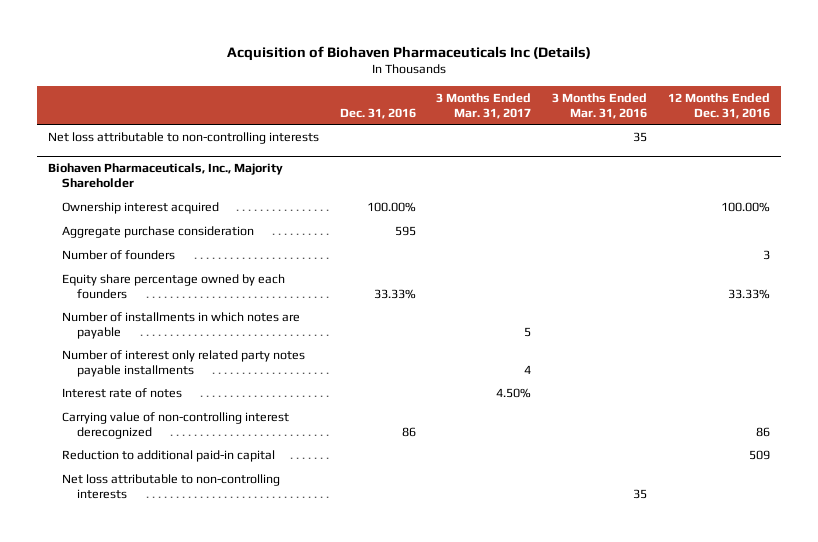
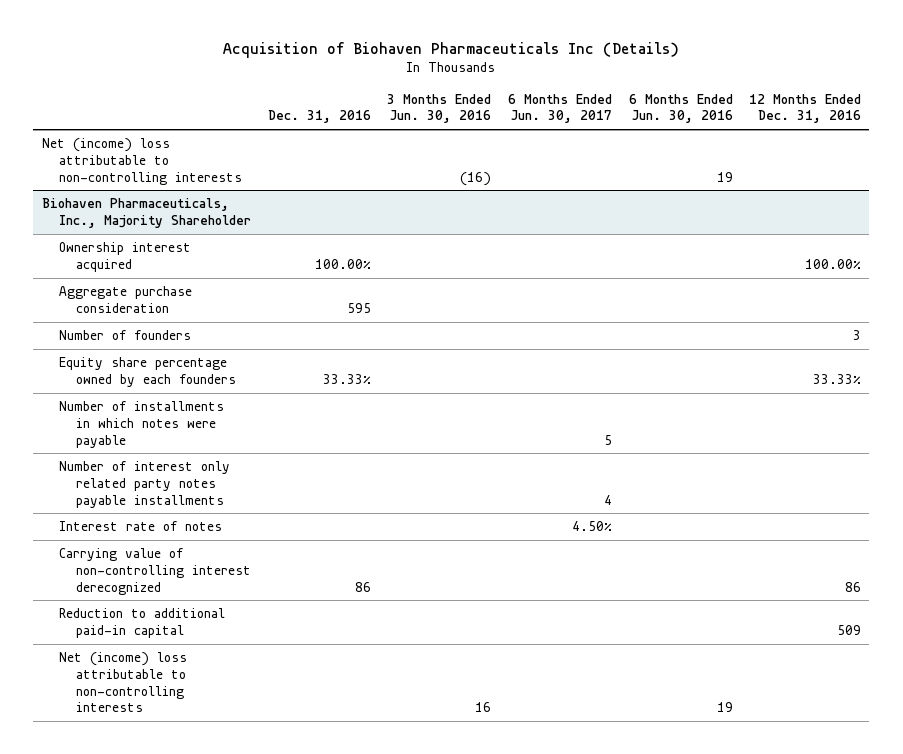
[436,92,532,119] 3 Months Ended Mar. 31, 2017 -> none
[552,92,648,119] 3 Months Ended Mar. 31, 2016 -> none
none -> [387,93,492,124] 3 Months Ended Jun. 30, 2016
none -> [507,93,612,124] 6 Months Ended Jun. 30, 2017
none -> [628,93,733,124] 6 Months Ended Jun. 30, 2016
[47,131,319,144] Net loss attributable to non-controlling interests -> [41,138,242,185] Net (income) loss attributable to non-controlling interests
[62,311,301,339] Number of installments in which notes are payable -> [58,401,224,448] Number of installments in which notes were payable
[62,473,281,499] Net loss attributable to non-controlling interests -> [58,652,187,713] Net (income) loss attributable to non-controlling interests

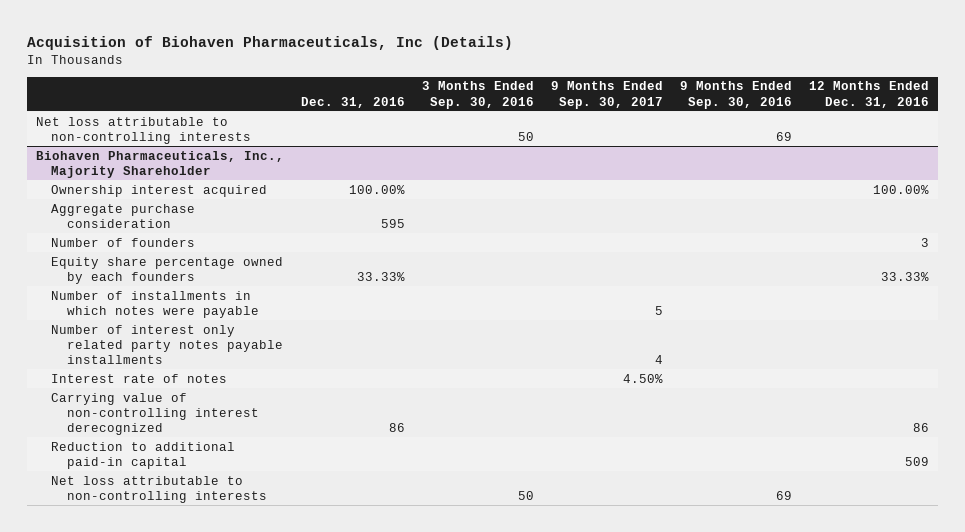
[223,42,680,59] Acquisition of Biohaven Pharmaceuticals Inc (Details) -> [27,36,514,51] Acquisition of Biohaven Pharmaceuticals, Inc (Details)
[387,93,492,124] 3 Months Ended Jun. 30, 2016 -> none
[507,93,612,124] 6 Months Ended Jun. 30, 2017 -> none
[628,93,733,124] 6 Months Ended Jun. 30, 2016 -> none
none -> [422,81,535,109] 3 Months Ended Sep. 30, 2016
none -> [551,81,664,109] 9 Months Ended Sep. 30, 2017
none -> [680,81,793,109] 9 Months Ended Sep. 30, 2016
[41,138,242,185] Net (income) loss attributable to non-controlling interests -> [36,116,252,144] Net loss attributable to non-controlling interests
[58,652,187,713] Net (income) loss attributable to non-controlling interests -> [51,475,267,503] Net loss attributable to non-controlling interests

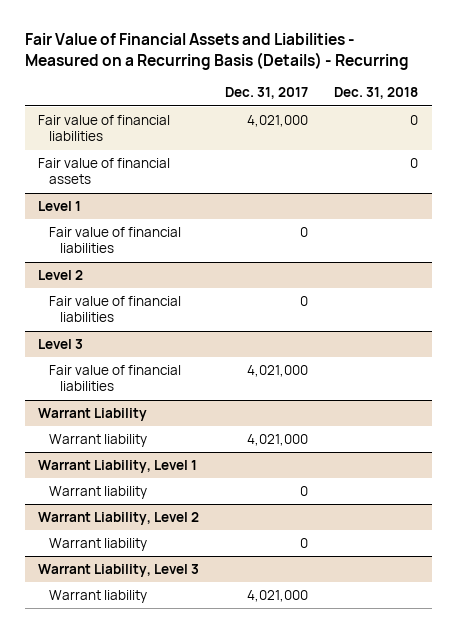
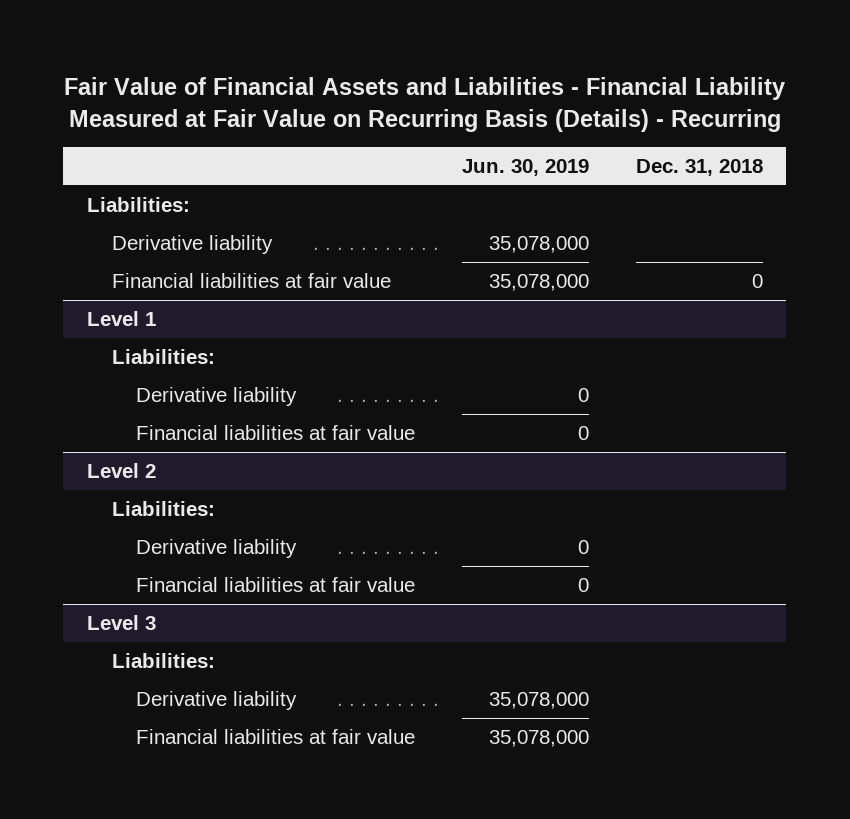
[24,33,409,71] Fair Value of Financial Assets and Liabilities - Measured on a Recurring Basis (Details) - Recurring -> [63,77,785,132] Fair Value of Financial Assets and Liabilities - Financial Liability Measured at Fair Value on Recurring Basis (Details) - Recurring
[225,87,309,100] Dec. 31, 2017 -> none
none -> [462,158,590,176] Jun. 30, 2019
[37,158,170,185] Fair value of financial assets -> none
none -> [86,196,190,212] Liabilities:
none -> [111,234,273,254] Derivative liability
[37,115,170,142] Fair value of financial liabilities -> [111,272,391,288] Financial liabilities at fair value
none -> [111,348,215,364] Liabilities:
none -> [136,386,298,406] Derivative liability
[49,227,182,254] Fair value of financial liabilities -> [136,424,416,440] Financial liabilities at fair value
none -> [111,500,215,516] Liabilities:
none -> [136,538,298,558] Derivative liability
[49,296,182,323] Fair value of financial liabilities -> [136,576,416,592] Financial liabilities at fair value
[37,408,147,422] Warrant Liability -> none
[49,434,148,448] Warrant liability -> none
[37,460,197,474] Warrant Liability, Level 1 -> none
[49,486,148,500] Warrant liability -> none
[37,512,199,526] Warrant Liability, Level 2 -> none
[49,538,148,552] Warrant liability -> none
[37,564,199,578] Warrant Liability, Level 3 -> none
[49,590,148,604] Warrant liability -> none
none -> [111,652,215,668] Liabilities:
none -> [136,690,298,710] Derivative liability
[49,365,182,392] Fair value of financial liabilities -> [136,728,416,744] Financial liabilities at fair value

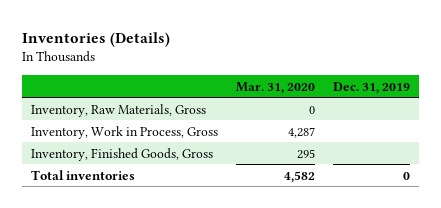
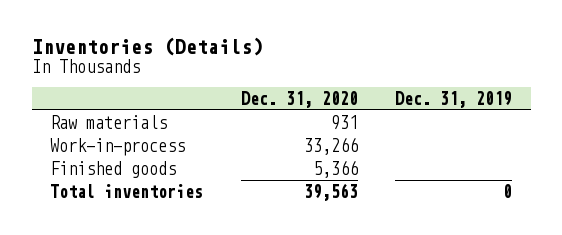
[235,81,315,94] Mar. 31, 2020 -> none
none -> [240,90,358,108] Dec. 31, 2020
[30,103,206,117] Inventory, Raw Materials, Gross -> [50,115,168,130] Raw materials
[30,125,218,139] Inventory, Work in Process, Gross -> [50,138,186,157] Work-in-process
[30,147,213,161] Inventory, Finished Goods, Gross -> [50,161,177,179] Finished goods

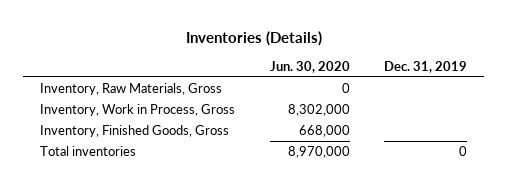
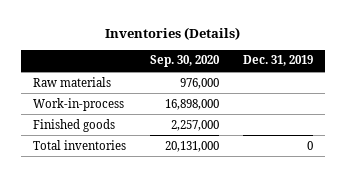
[269,60,350,73] Jun. 30, 2020 -> none
none -> [149,55,220,68] Sep. 30, 2020
[40,83,223,96] Inventory, Raw Materials, Gross -> [32,76,111,87] Raw materials
[40,104,236,117] Inventory, Work in Process, Gross -> [32,97,124,111] Work-in-process
[40,125,230,138] Inventory, Finished Goods, Gross -> [32,118,115,132] Finished goods

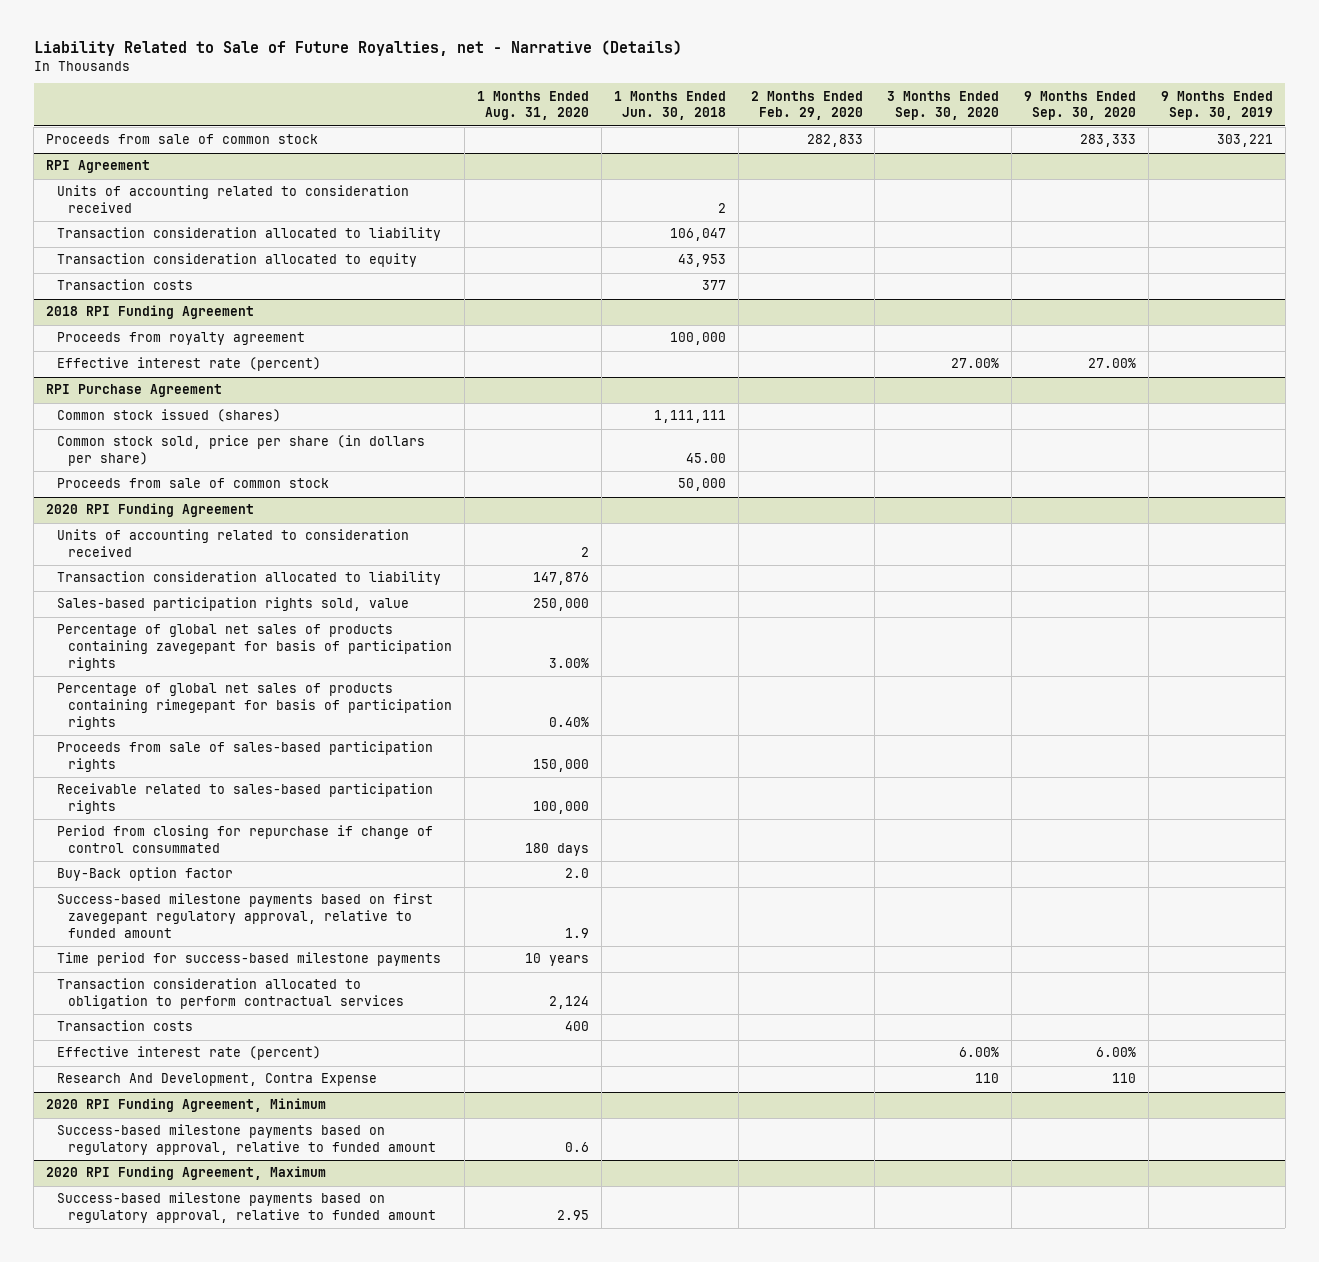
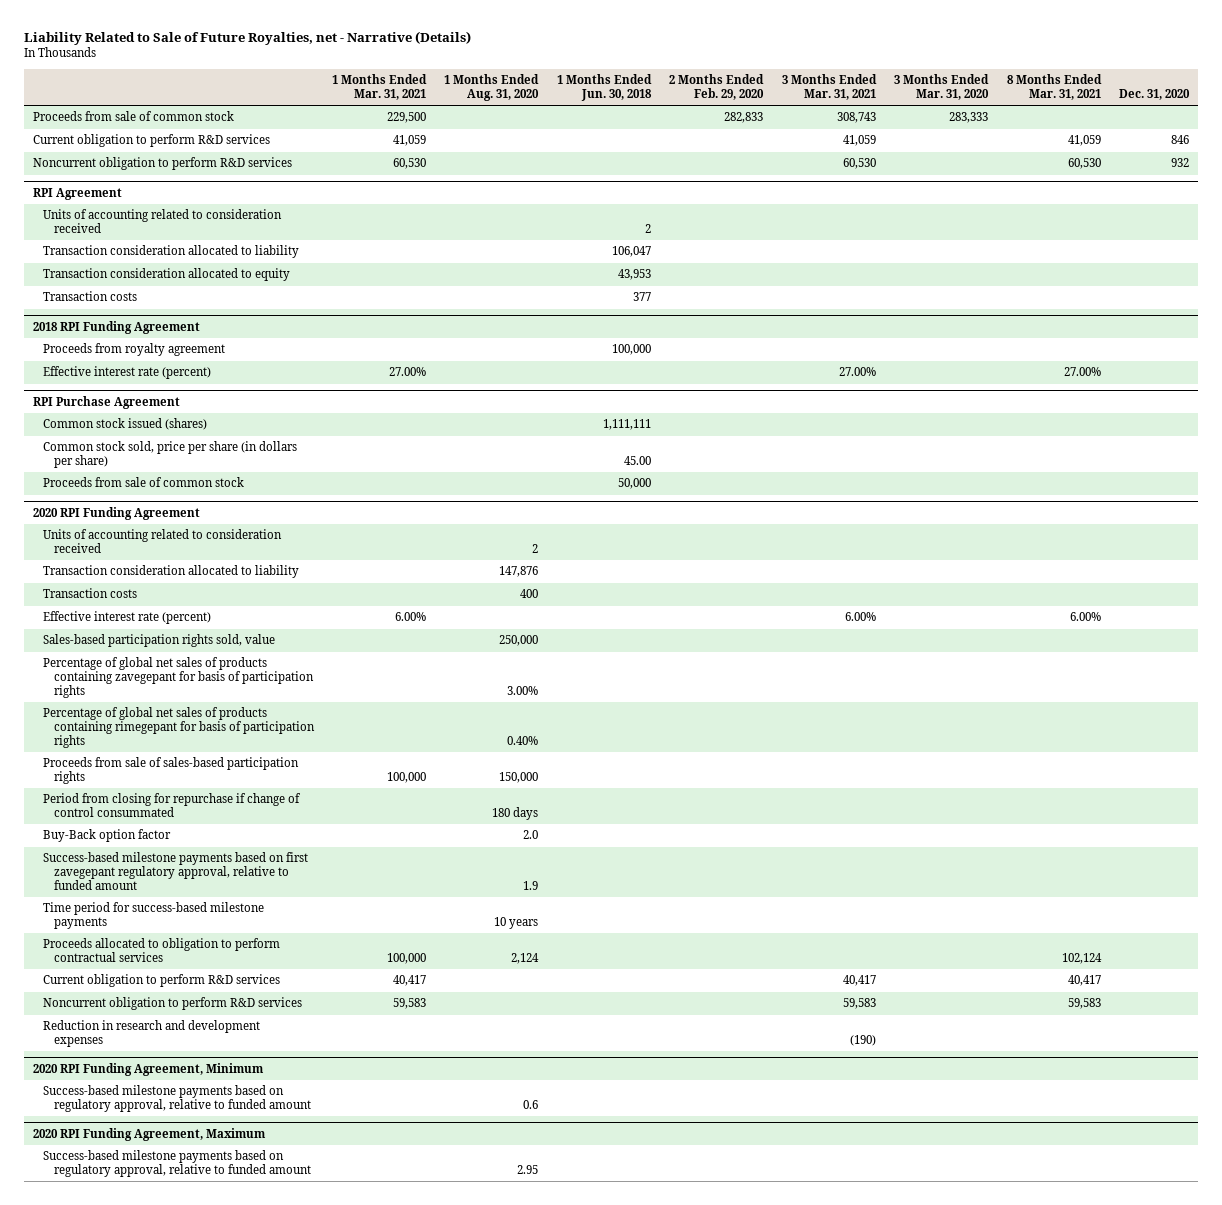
[887,90,1000,121] 3 Months Ended Sep. 30, 2020 -> none
[1024,90,1137,121] 9 Months Ended Sep. 30, 2020 -> none
[1160,90,1273,121] 9 Months Ended Sep. 30, 2019 -> none
none -> [332,74,428,100] 1 Months Ended Mar. 31, 2021
none -> [781,74,877,100] 3 Months Ended Mar. 31, 2021
none -> [894,74,990,100] 3 Months Ended Mar. 31, 2020
none -> [1006,74,1102,100] 8 Months Ended Mar. 31, 2021
none -> [1119,88,1191,100] Dec. 31, 2020
none -> [33,134,271,148] Current obligation to perform R&D services
none -> [33,157,293,171] Noncurrent obligation to perform R&D services
[57,1020,194,1032] Transaction costs -> [43,588,138,599] Transaction costs
[57,1046,322,1061] Effective interest rate (percent) -> [43,611,212,625] Effective interest rate (percent)
[57,783,434,815] Receivable related to sales-based participation rights -> none
[57,978,405,1010] Transaction consideration allocated to obligation to perform contractual services -> [43,938,281,963] Proceeds allocated to obligation to perform contractual services
none -> [43,974,281,988] Current obligation to perform R&D services
none -> [43,997,303,1011] Noncurrent obligation to perform R&D services
[57,1073,378,1087] Research And Development, Contra Expense -> [43,1020,261,1048] Reduction in research and development expenses

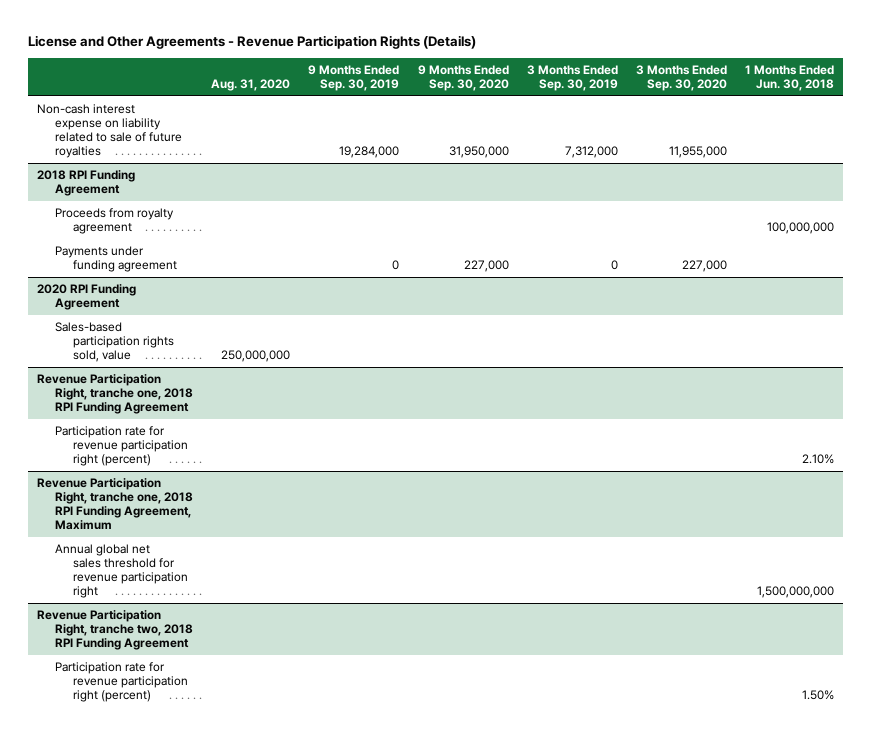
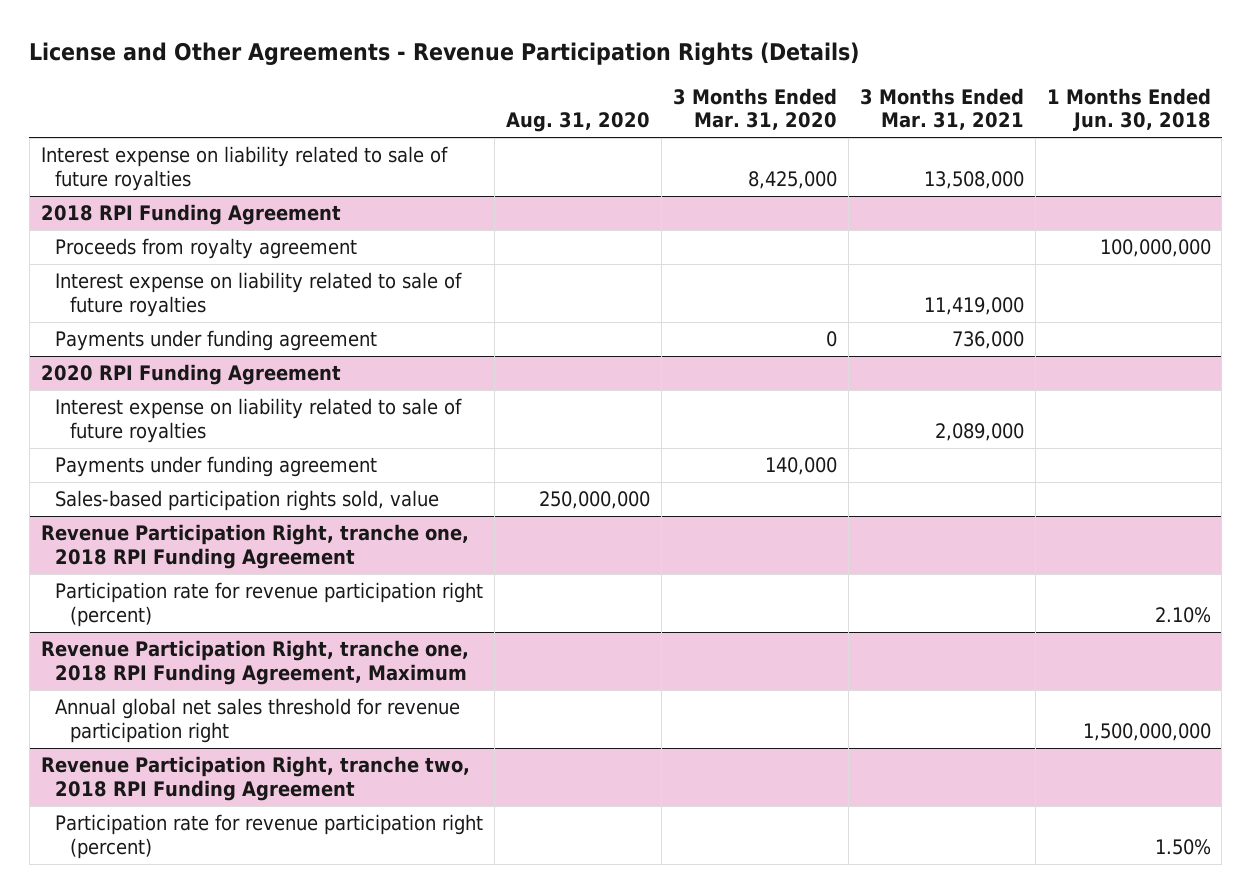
[308,64,400,92] 9 Months Ended Sep. 30, 2019 -> none
[417,64,509,92] 9 Months Ended Sep. 30, 2020 -> none
[526,64,618,92] 3 Months Ended Sep. 30, 2019 -> none
[635,64,727,92] 3 Months Ended Sep. 30, 2020 -> none
none -> [672,87,837,131] 3 Months Ended Mar. 31, 2020
none -> [859,87,1024,131] 3 Months Ended Mar. 31, 2021
[36,103,182,159] Non-cash interest expense on liability related to sale of future royalties -> [40,146,448,191] Interest expense on liability related to sale of future royalties
none -> [55,272,463,317] Interest expense on liability related to sale of future royalties
none -> [55,398,463,443] Interest expense on liability related to sale of future royalties
none -> [55,456,378,478] Payments under funding agreement

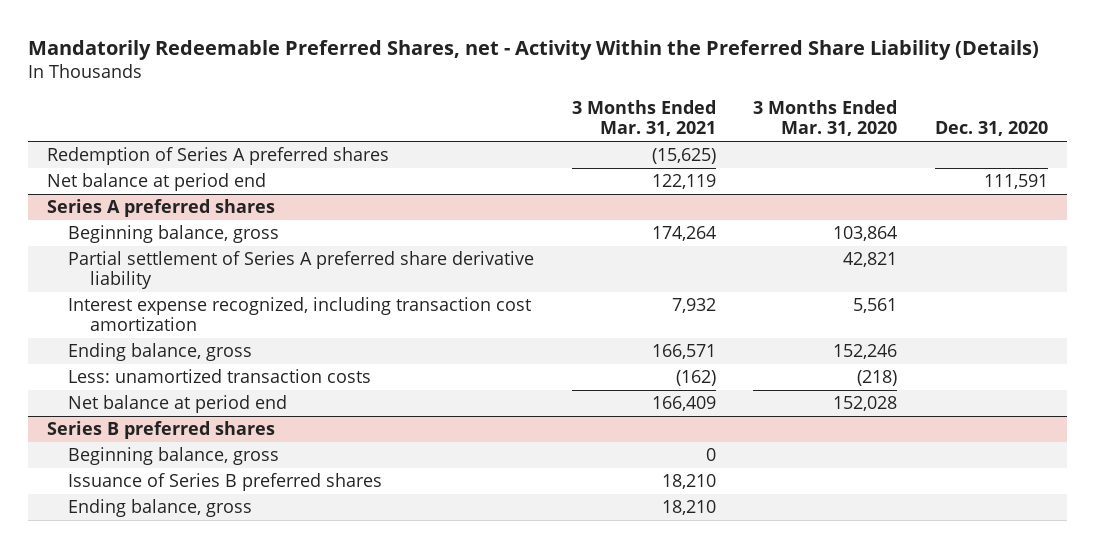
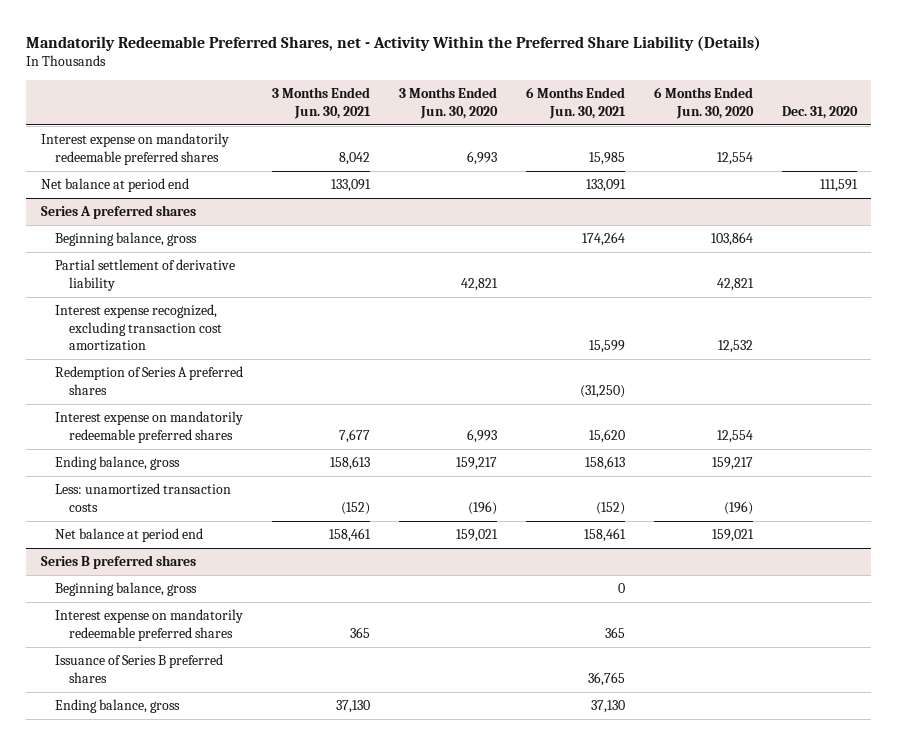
[571,100,716,137] 3 Months Ended Mar. 31, 2021 -> none
[753,100,898,137] 3 Months Ended Mar. 31, 2020 -> none
none -> [271,87,371,119] 3 Months Ended Jun. 30, 2021
none -> [398,87,498,119] 3 Months Ended Jun. 30, 2020
none -> [525,87,626,119] 6 Months Ended Jun. 30, 2021
none -> [653,87,754,119] 6 Months Ended Jun. 30, 2020
[46,146,389,165] Redemption of Series A preferred shares -> none
none -> [40,133,229,165] Interest expense on mandatorily redeemable preferred shares
[68,250,535,290] Partial settlement of Series A preferred share derivative liability -> [54,259,235,291] Partial settlement of derivative liability
[68,296,532,332] Interest expense recognized, including transaction cost amortization -> [54,304,222,351] Interest expense recognized, excluding transaction cost amortization
none -> [54,366,243,395] Redemption of Series A preferred shares
none -> [54,411,243,443] Interest expense on mandatorily redeemable preferred shares
none -> [54,609,243,641] Interest expense on mandatorily redeemable preferred shares

